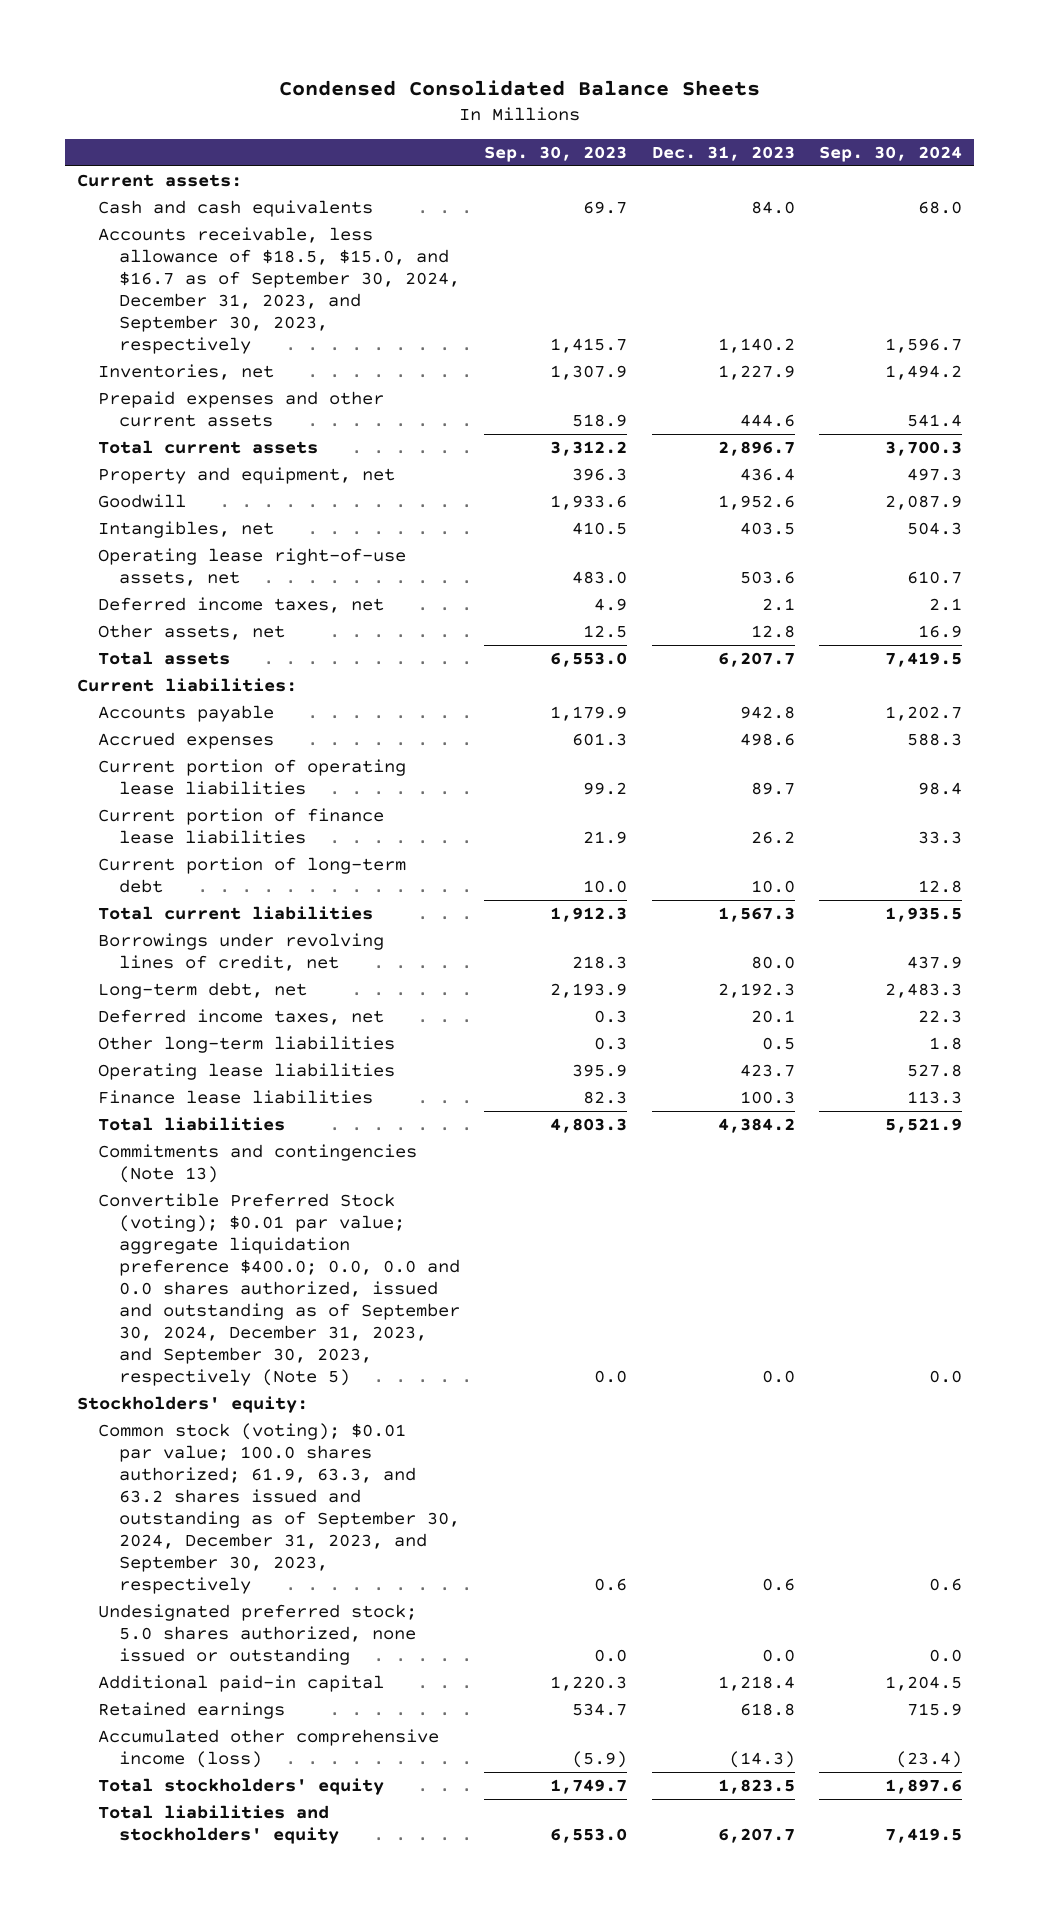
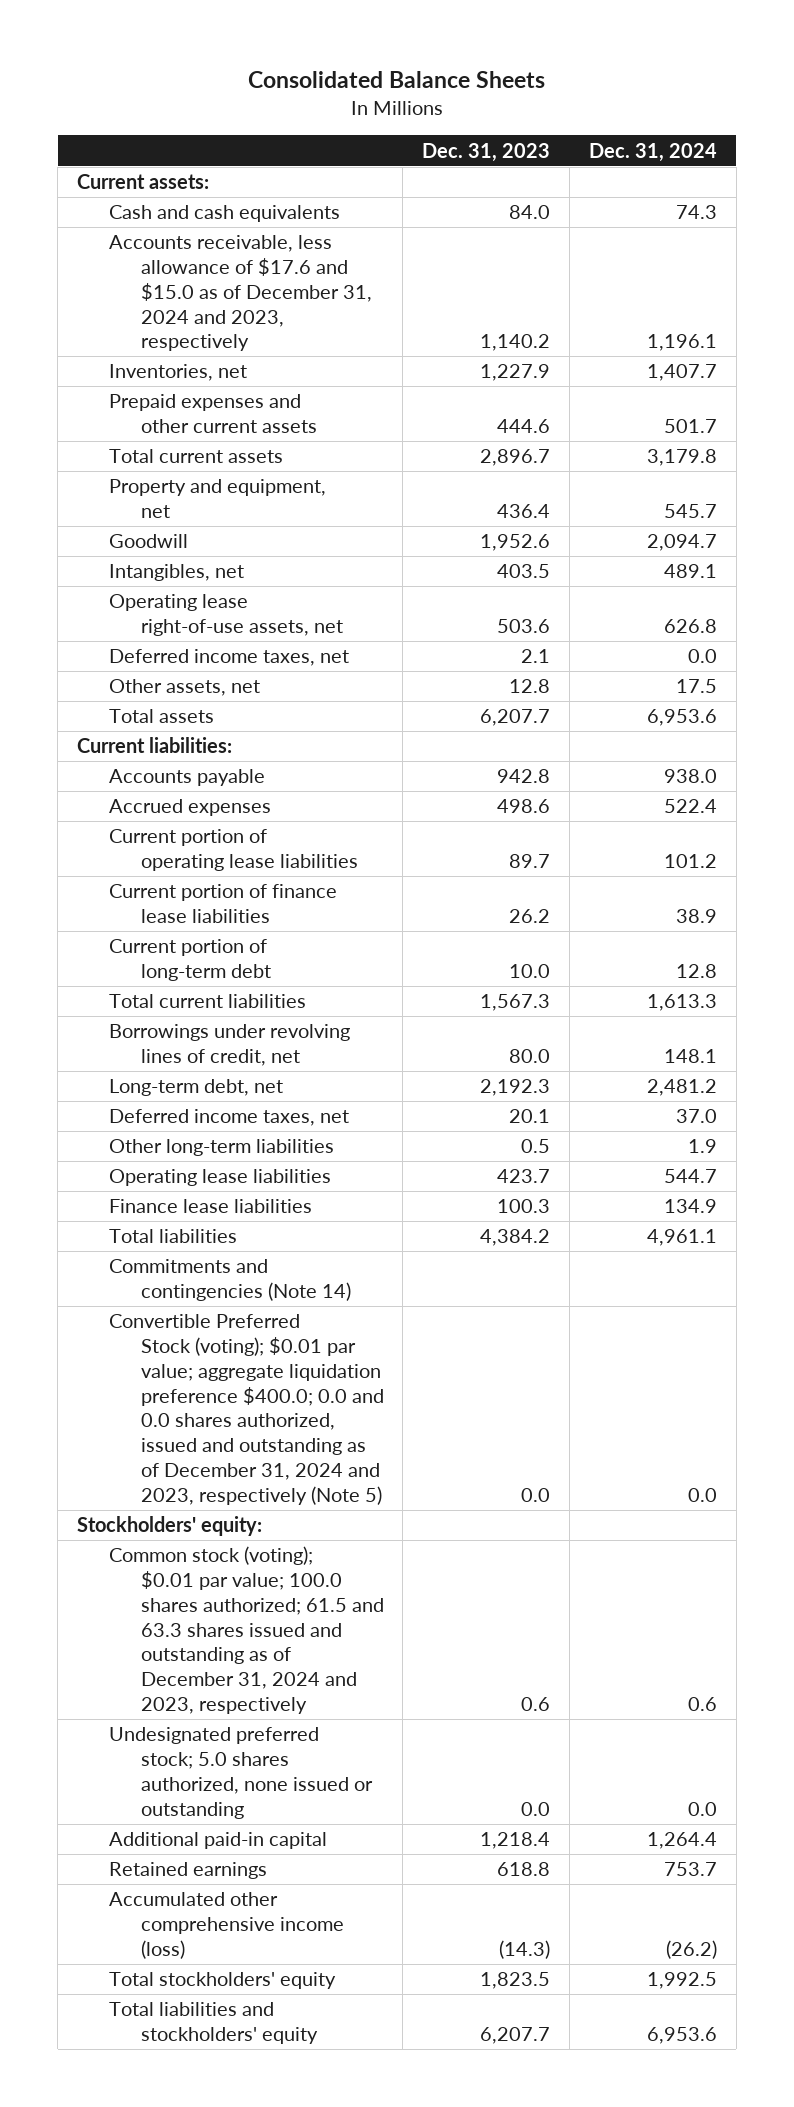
[278,79,760,96] Condensed Consolidated Balance Sheets -> [247,71,545,89] Consolidated Balance Sheets
[484,146,628,163] Sep. 30, 2023 -> none
[819,146,963,163] Sep. 30, 2024 -> none
none -> [588,142,717,162] Dec. 31, 2024
[97,226,460,355] Accounts receivable, less allowance of $18.5, $15.0, and $16.7 as of September 30, 2024, December 31, 2023, and September 30, 2023, respectively -> [108,235,372,352] Accounts receivable, less allowance of $17.6 and $15.0 as of December 31, 2024 and 2023, respectively
[97,1143,417,1183] Commitments and contingencies (Note 13) -> [108,1259,351,1302] Commitments and contingencies (Note 14)
[97,1192,460,1387] Convertible Preferred Stock (voting); $0.01 par value; aggregate liquidation preference $400.0; 0.0, 0.0 and 0.0 shares authorized, issued and outstanding as of September 30, 2024, December 31, 2023, and September 30, 2023, respectively (Note 5) -> [108,1314,384,1505] Convertible Preferred Stock (voting); $0.01 par value; aggregate liquidation preference $400.0; 0.0 and 0.0 shares authorized, issued and outstanding as of December 31, 2024 and 2023, respectively (Note 5)
[97,1422,460,1595] Common stock (voting); $0.01 par value; 100.0 shares authorized; 61.9, 63.3, and 63.2 shares issued and outstanding as of September 30, 2024, December 31, 2023, and September 30, 2023, respectively -> [108,1546,384,1714] Common stock (voting); $0.01 par value; 100.0 shares authorized; 61.5 and 63.3 shares issued and outstanding as of December 31, 2024 and 2023, respectively

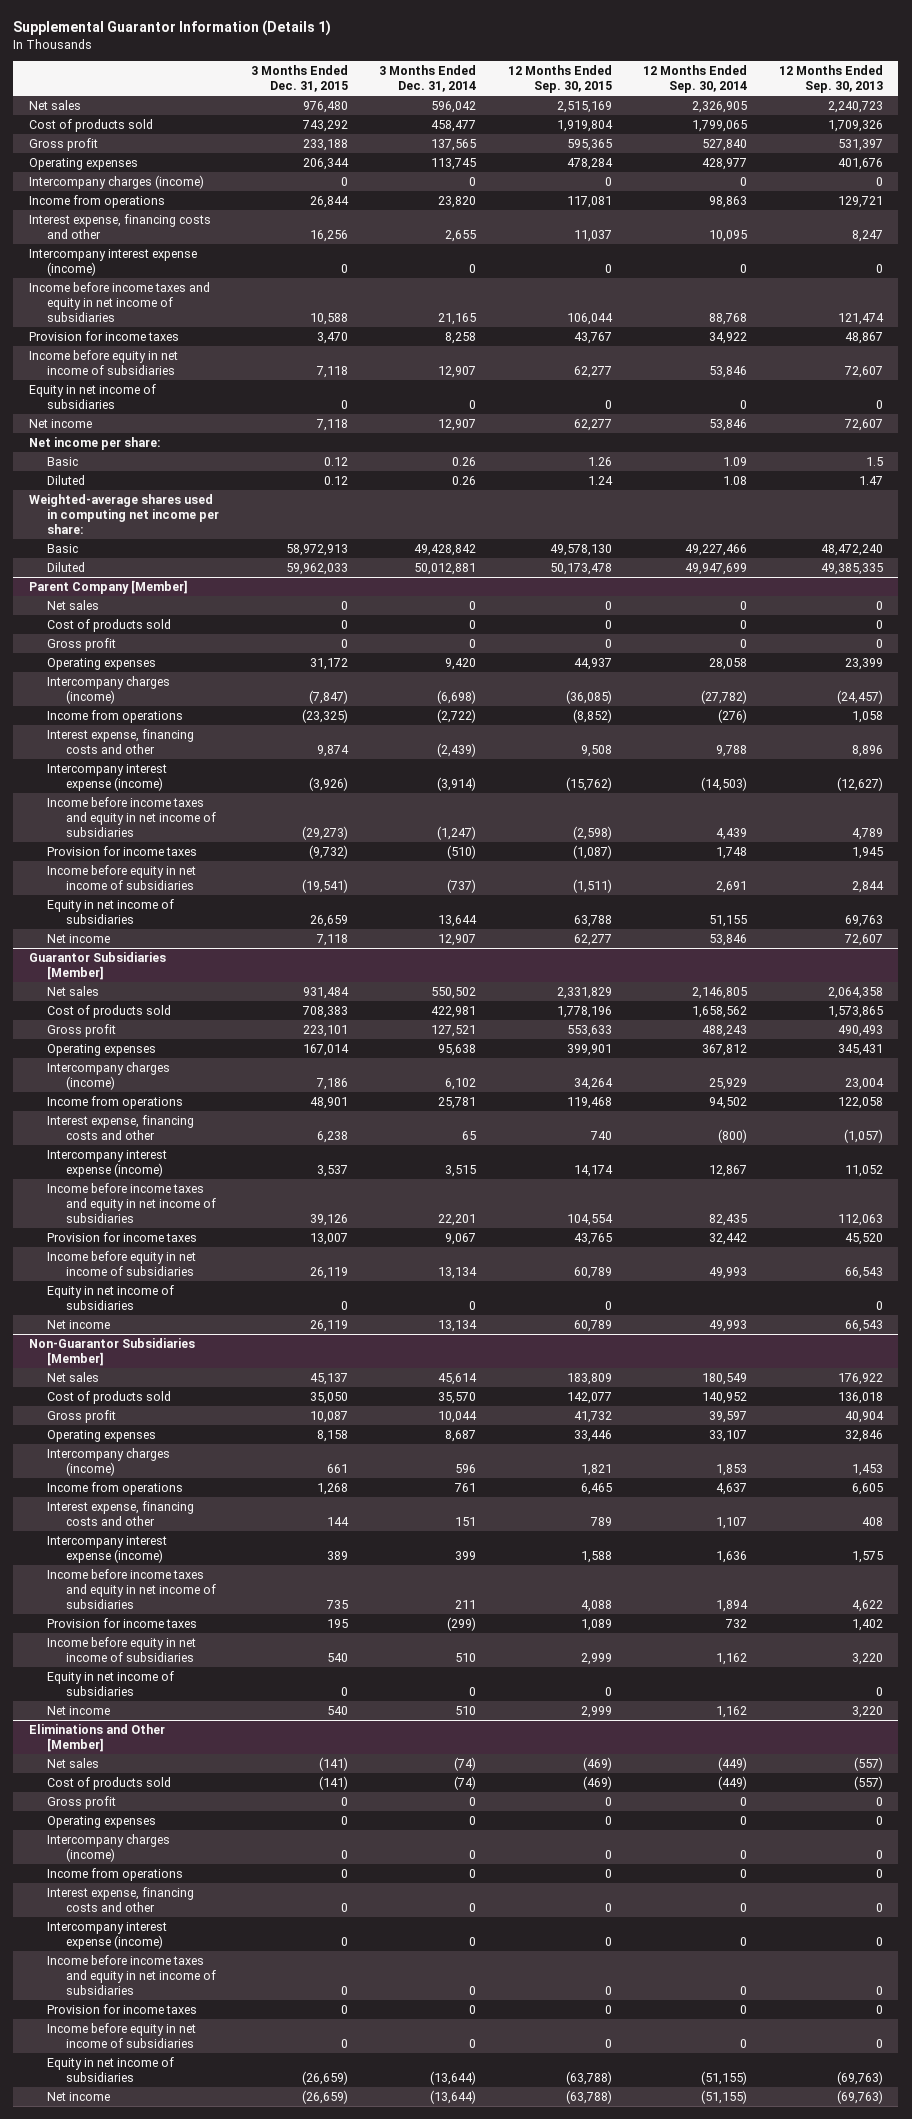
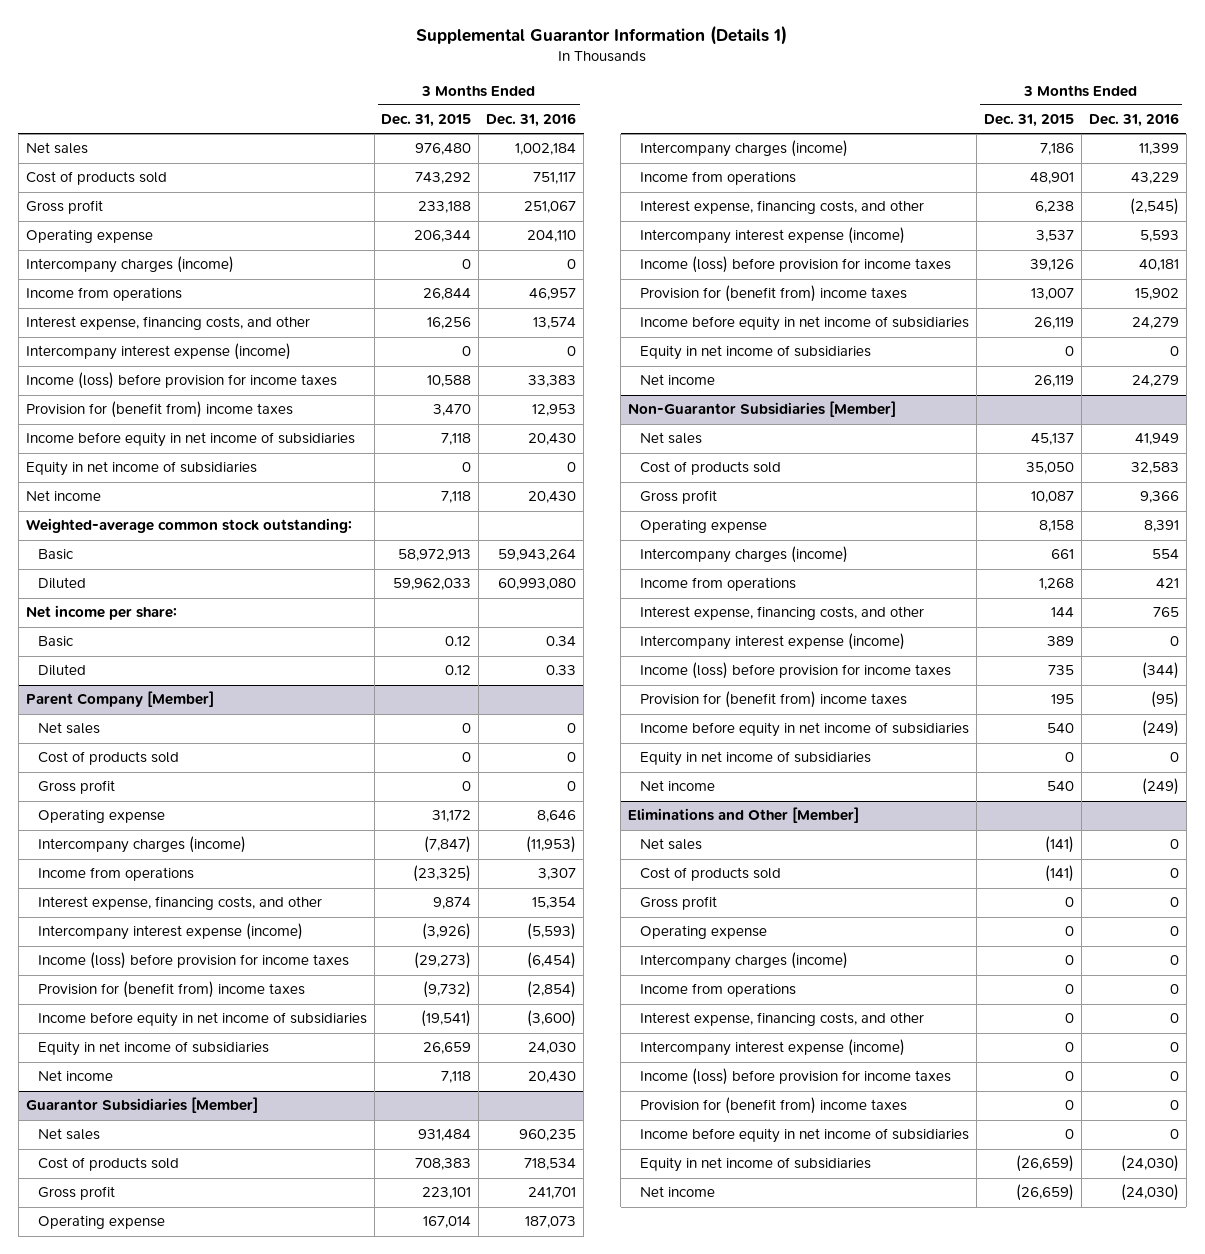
[379,65,477,93] 3 Months Ended Dec. 31, 2014 -> none
[507,65,612,94] 12 Months Ended Sep. 30, 2015 -> none
[643,65,748,94] 12 Months Ended Sep. 30, 2014 -> none
[778,65,883,94] 12 Months Ended Sep. 30, 2013 -> none
none -> [486,113,577,128] Dec. 31, 2016
[28,157,138,170] Operating expenses -> [25,229,153,244] Operating expense
[28,213,211,239] Interest expense, financing costs and other -> [25,316,310,331] Interest expense, financing costs, and other
[28,281,210,322] Income before income taxes and equity in net income of subsidiaries -> [25,372,337,390] Income (loss) before provision for income taxes
[28,330,179,341] Provision for income taxes -> [25,401,293,419] Provision for (benefit from) income taxes
none -> [25,518,352,534] Weighted-average common stock outstanding:
[47,543,79,553] Basic -> [37,549,74,561] Basic
[47,561,86,572] Diluted -> [37,577,86,590] Diluted
[28,493,220,534] Weighted-average shares used in computing net income per share: -> none
[47,657,157,670] Operating expenses -> [37,809,165,824] Operating expense
[47,728,195,754] Interest expense, financing costs and other -> [37,896,322,911] Interest expense, financing costs, and other
[47,796,217,837] Income before income taxes and equity in net income of subsidiaries -> [37,952,349,970] Income (loss) before provision for income taxes
[47,845,198,856] Provision for income taxes -> [37,981,305,999] Provision for (benefit from) income taxes
[47,1043,157,1056] Operating expenses -> [37,1215,165,1230] Operating expense
[47,1114,195,1140] Interest expense, financing costs and other -> [640,200,925,215] Interest expense, financing costs, and other
[47,1182,217,1223] Income before income taxes and equity in net income of subsidiaries -> [640,256,952,274] Income (loss) before provision for income taxes
[47,1231,198,1242] Provision for income taxes -> [640,285,908,303] Provision for (benefit from) income taxes
[47,1429,157,1442] Operating expenses -> [640,519,768,534] Operating expense
[47,1500,195,1526] Interest expense, financing costs and other -> [640,606,925,621] Interest expense, financing costs, and other
[47,1568,217,1609] Income before income taxes and equity in net income of subsidiaries -> [640,662,952,680] Income (loss) before provision for income taxes
[47,1617,198,1628] Provision for income taxes -> [640,691,908,709] Provision for (benefit from) income taxes
[47,1815,157,1828] Operating expenses -> [640,925,768,940] Operating expense
[47,1886,195,1912] Interest expense, financing costs and other -> [640,1012,925,1027] Interest expense, financing costs, and other
[47,1954,217,1995] Income before income taxes and equity in net income of subsidiaries -> [640,1068,952,1086] Income (loss) before provision for income taxes
[47,2003,198,2014] Provision for income taxes -> [640,1097,908,1115] Provision for (benefit from) income taxes

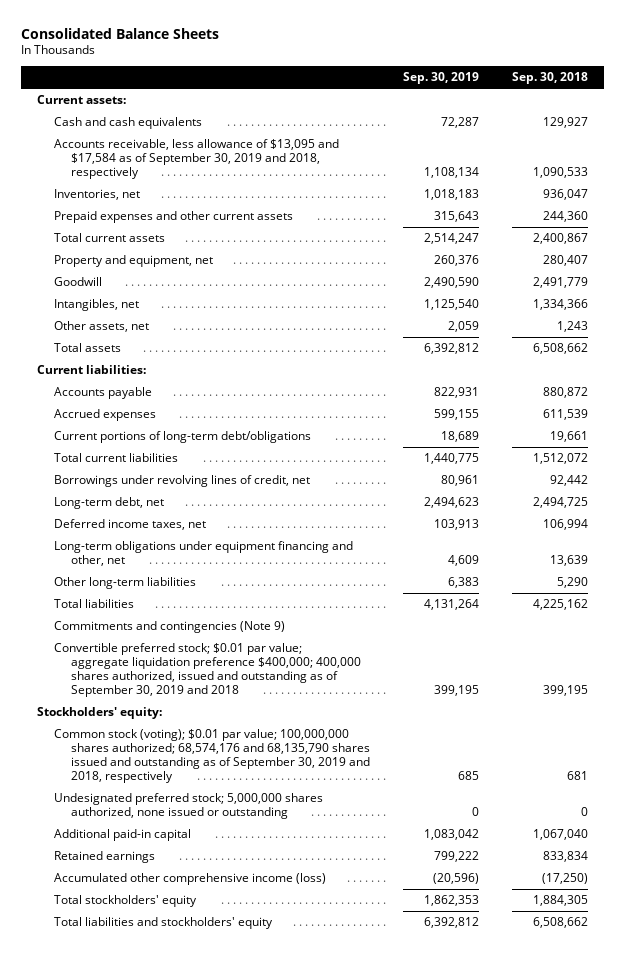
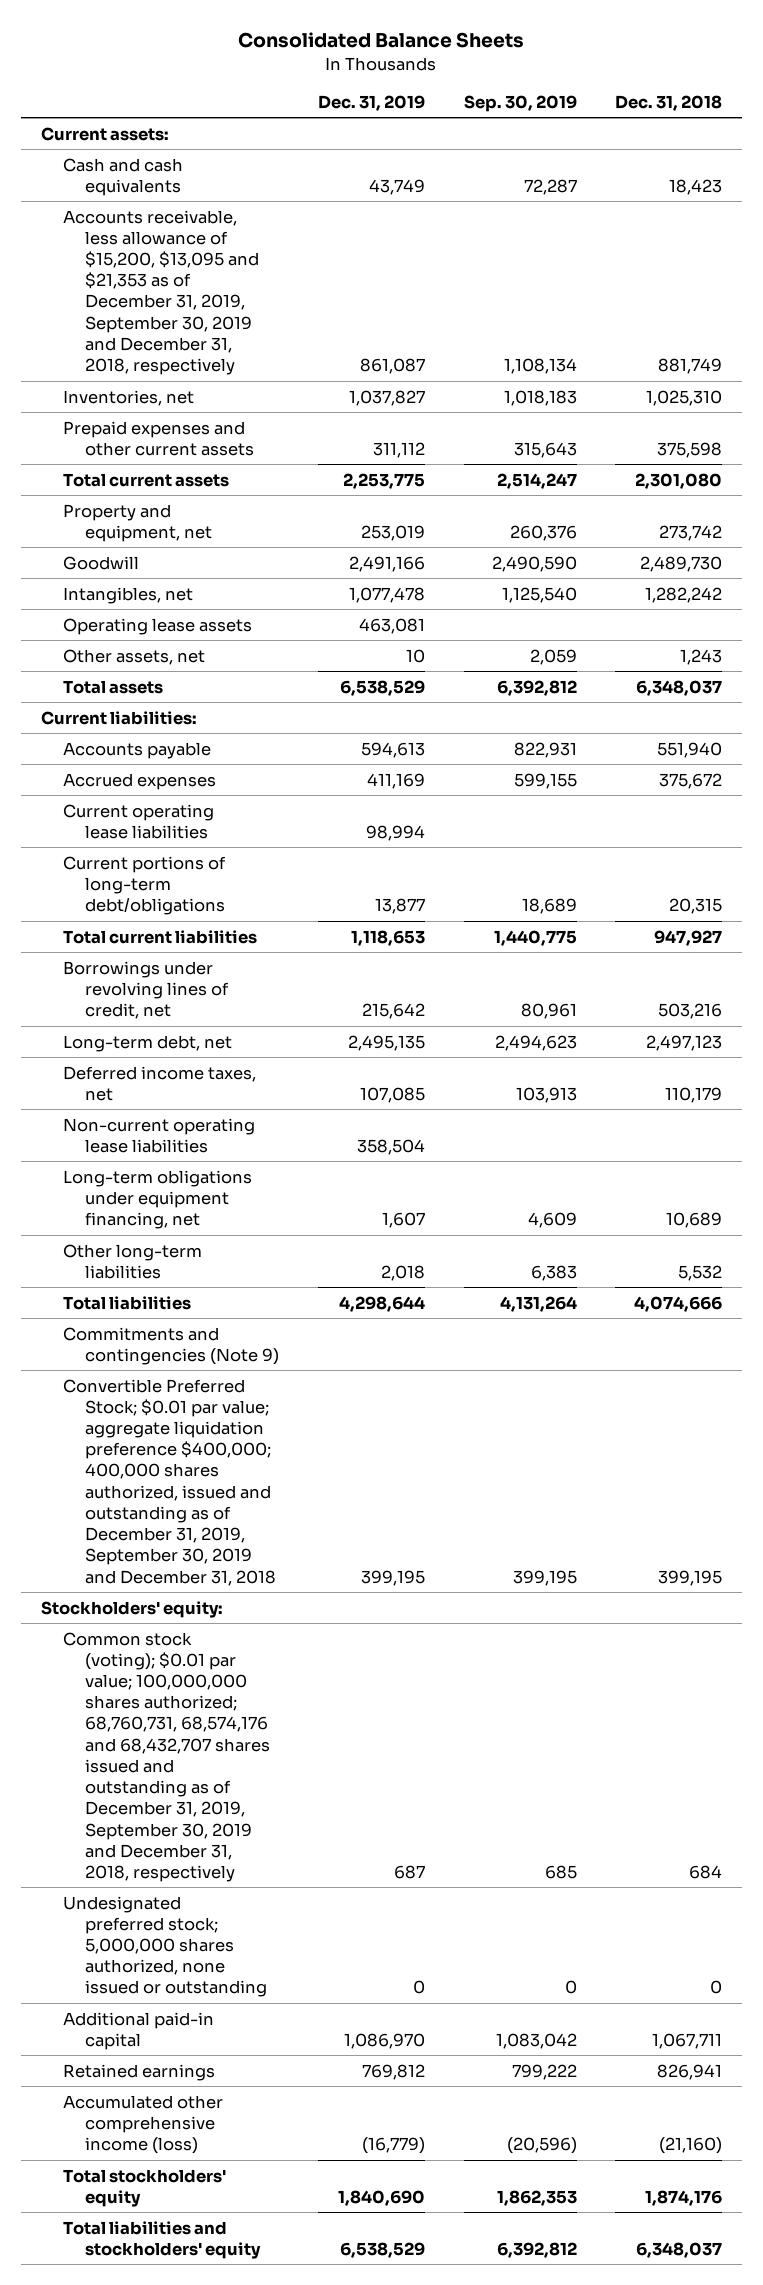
[511,72,588,85] Sep. 30, 2018 -> none
none -> [317,94,425,111] Dec. 31, 2019
none -> [615,94,723,111] Dec. 31, 2018
[53,139,339,180] Accounts receivable, less allowance of $13,095 and $17,584 as of September 30, 2019 and 2018, respectively -> [62,209,260,376] Accounts receivable, less allowance of $15,200, $13,095 and $21,353 as of December 31, 2019, September 30, 2019 and December 31, 2018, respectively
none -> [62,617,252,635] Operating lease assets
none -> [62,803,214,839] Current operating lease liabilities
none -> [62,1117,255,1153] Non-current operating lease liabilities
[53,541,353,567] Long-term obligations under equipment financing and other, net -> [62,1169,252,1230] Long-term obligations under equipment financing, net
[53,643,361,698] Convertible preferred stock; $0.01 par value; aggregate liquidation preference $400,000; 400,000 shares authorized, issued and outstanding as of September 30, 2019 and 2018 -> [62,1378,277,1586] Convertible Preferred Stock; $0.01 par value; aggregate liquidation preference $400,000; 400,000 shares authorized, issued and outstanding as of December 31, 2019, September 30, 2019 and December 31, 2018
[53,729,370,784] Common stock (voting); $0.01 par value; 100,000,000 shares authorized; 68,574,176 and 68,135,790 shares issued and outstanding as of September 30, 2019 and 2018, respectively -> [62,1631,271,1882] Common stock (voting); $0.01 par value; 100,000,000 shares authorized; 68,760,731, 68,574,176 and 68,432,707 shares issued and outstanding as of December 31, 2019, September 30, 2019 and December 31, 2018, respectively

